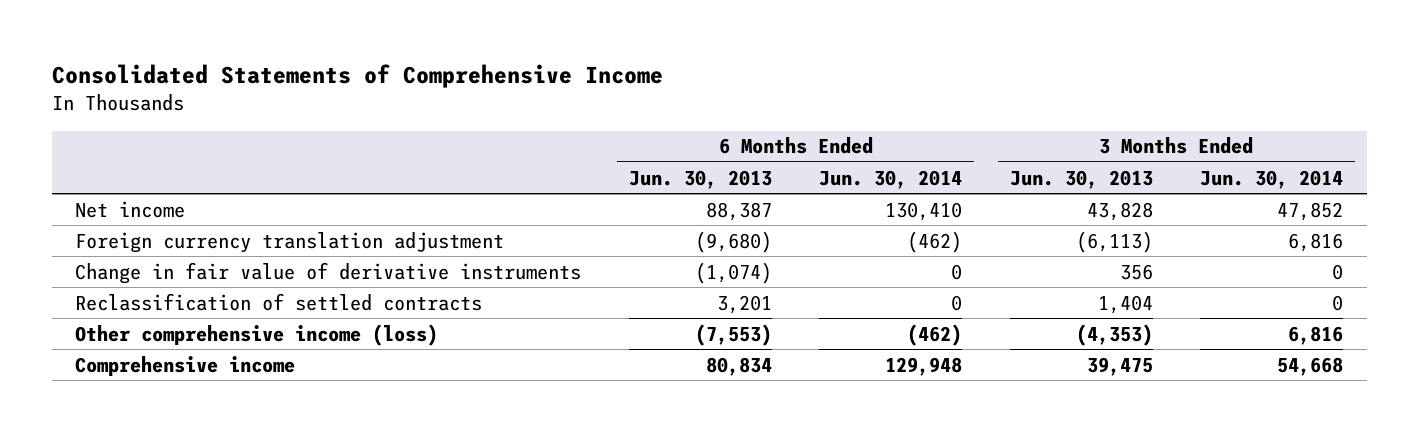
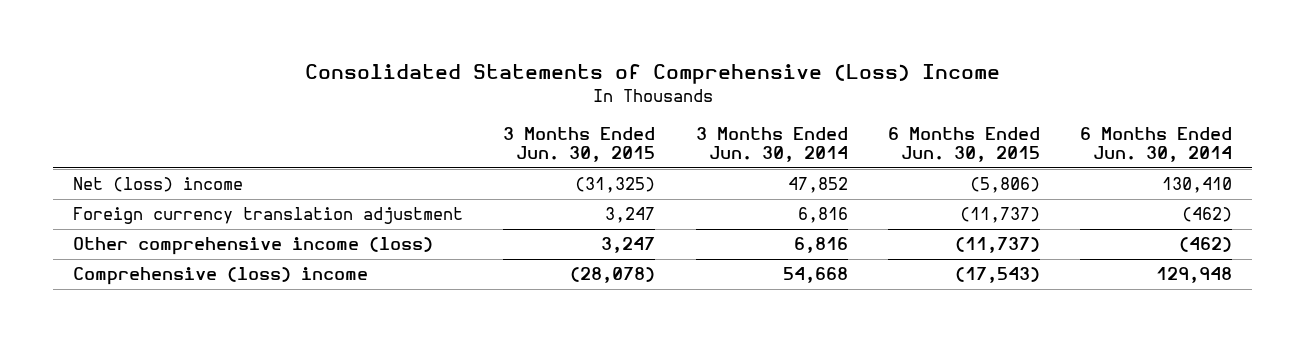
[51,64,663,89] Consolidated Statements of Comprehensive Income -> [304,64,1000,85] Consolidated Statements of Comprehensive (Loss) Income
[628,169,772,189] Jun. 30, 2013 -> none
[1009,169,1153,189] Jun. 30, 2013 -> none
none -> [503,126,656,162] 3 Months Ended Jun. 30, 2015
none -> [887,126,1040,162] 6 Months Ended Jun. 30, 2015
[75,200,186,218] Net income -> [73,177,244,193] Net (loss) income
[75,261,582,284] Change in fair value of derivative instruments -> none
[75,292,483,311] Reclassification of settled contracts -> none
[75,355,296,376] Comprehensive income -> [73,267,369,286] Comprehensive (loss) income

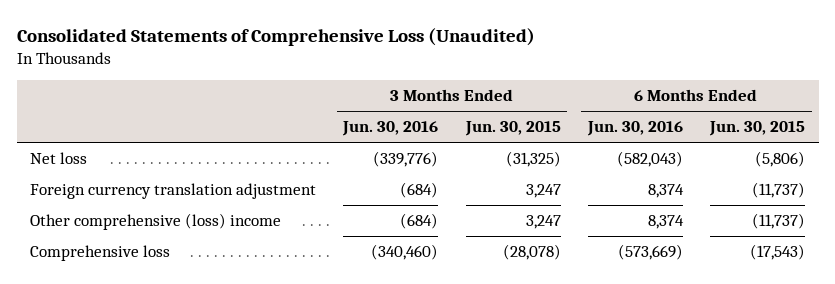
[304,64,1000,85] Consolidated Statements of Comprehensive (Loss) Income -> [16,27,535,46] Consolidated Statements of Comprehensive Loss (Unaudited)
[695,126,848,162] 3 Months Ended Jun. 30, 2014 -> none
[1080,126,1233,162] 6 Months Ended Jun. 30, 2014 -> none
none -> [342,121,439,137] Jun. 30, 2016
none -> [586,121,683,137] Jun. 30, 2016
[73,177,244,193] Net (loss) income -> [30,152,88,165] Net loss
[73,237,434,256] Other comprehensive income (loss) -> [30,213,282,231] Other comprehensive (loss) income
[73,267,369,286] Comprehensive (loss) income -> [30,245,171,262] Comprehensive loss

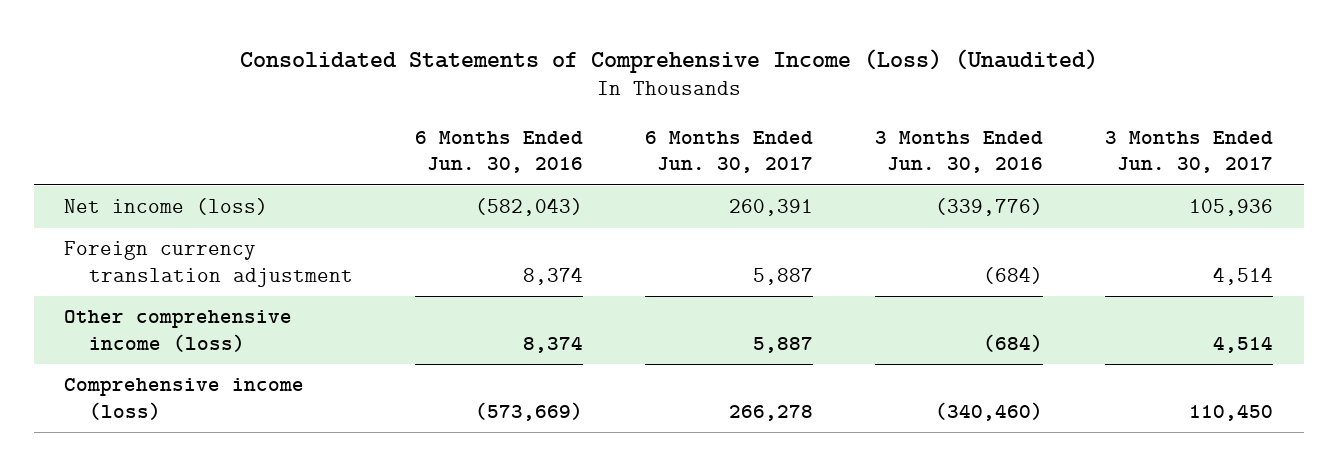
[16,27,535,46] Consolidated Statements of Comprehensive Loss (Unaudited) -> [239,48,1098,73] Consolidated Statements of Comprehensive Income (Loss) (Unaudited)
[464,121,561,137] Jun. 30, 2015 -> none
[708,121,805,137] Jun. 30, 2015 -> none
none -> [645,130,814,174] 6 Months Ended Jun. 30, 2017
none -> [1104,130,1273,174] 3 Months Ended Jun. 30, 2017
[30,152,88,165] Net loss -> [64,198,269,216] Net income (loss)
[30,213,282,231] Other comprehensive (loss) income -> [64,310,293,352] Other comprehensive income (loss)
[30,245,171,262] Comprehensive loss -> [64,378,305,420] Comprehensive income (loss)

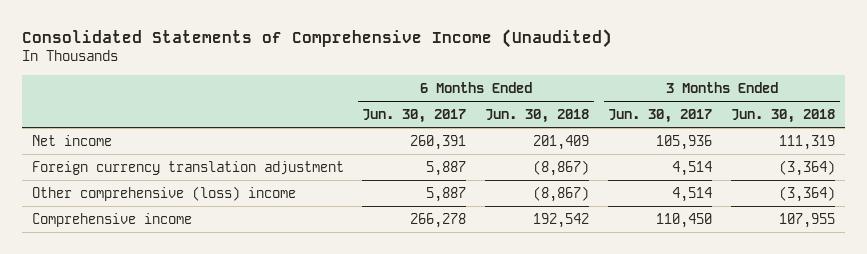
[239,48,1098,73] Consolidated Statements of Comprehensive Income (Loss) (Unaudited) -> [22,29,613,49] Consolidated Statements of Comprehensive Income (Unaudited)
[415,130,584,174] 6 Months Ended Jun. 30, 2016 -> none
[874,130,1043,174] 3 Months Ended Jun. 30, 2016 -> none
none -> [485,108,590,123] Jun. 30, 2018
none -> [731,108,836,123] Jun. 30, 2018
[64,198,269,216] Net income (loss) -> [31,134,112,146] Net income
[64,310,293,352] Other comprehensive income (loss) -> [31,185,296,201] Other comprehensive (loss) income
[64,378,305,420] Comprehensive income (loss) -> [31,212,192,227] Comprehensive income

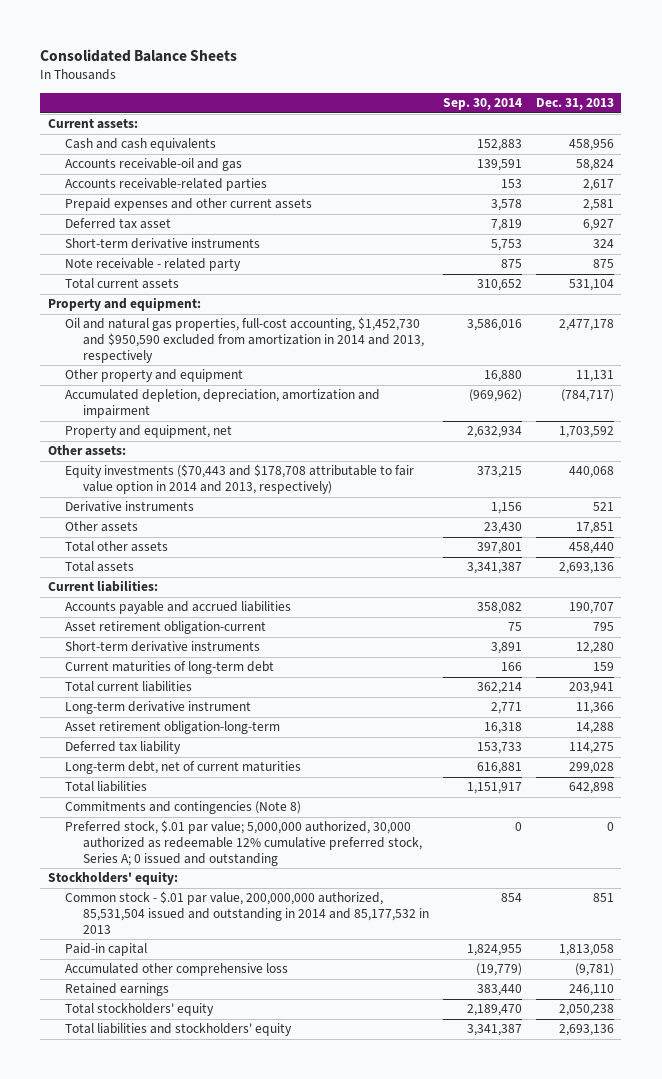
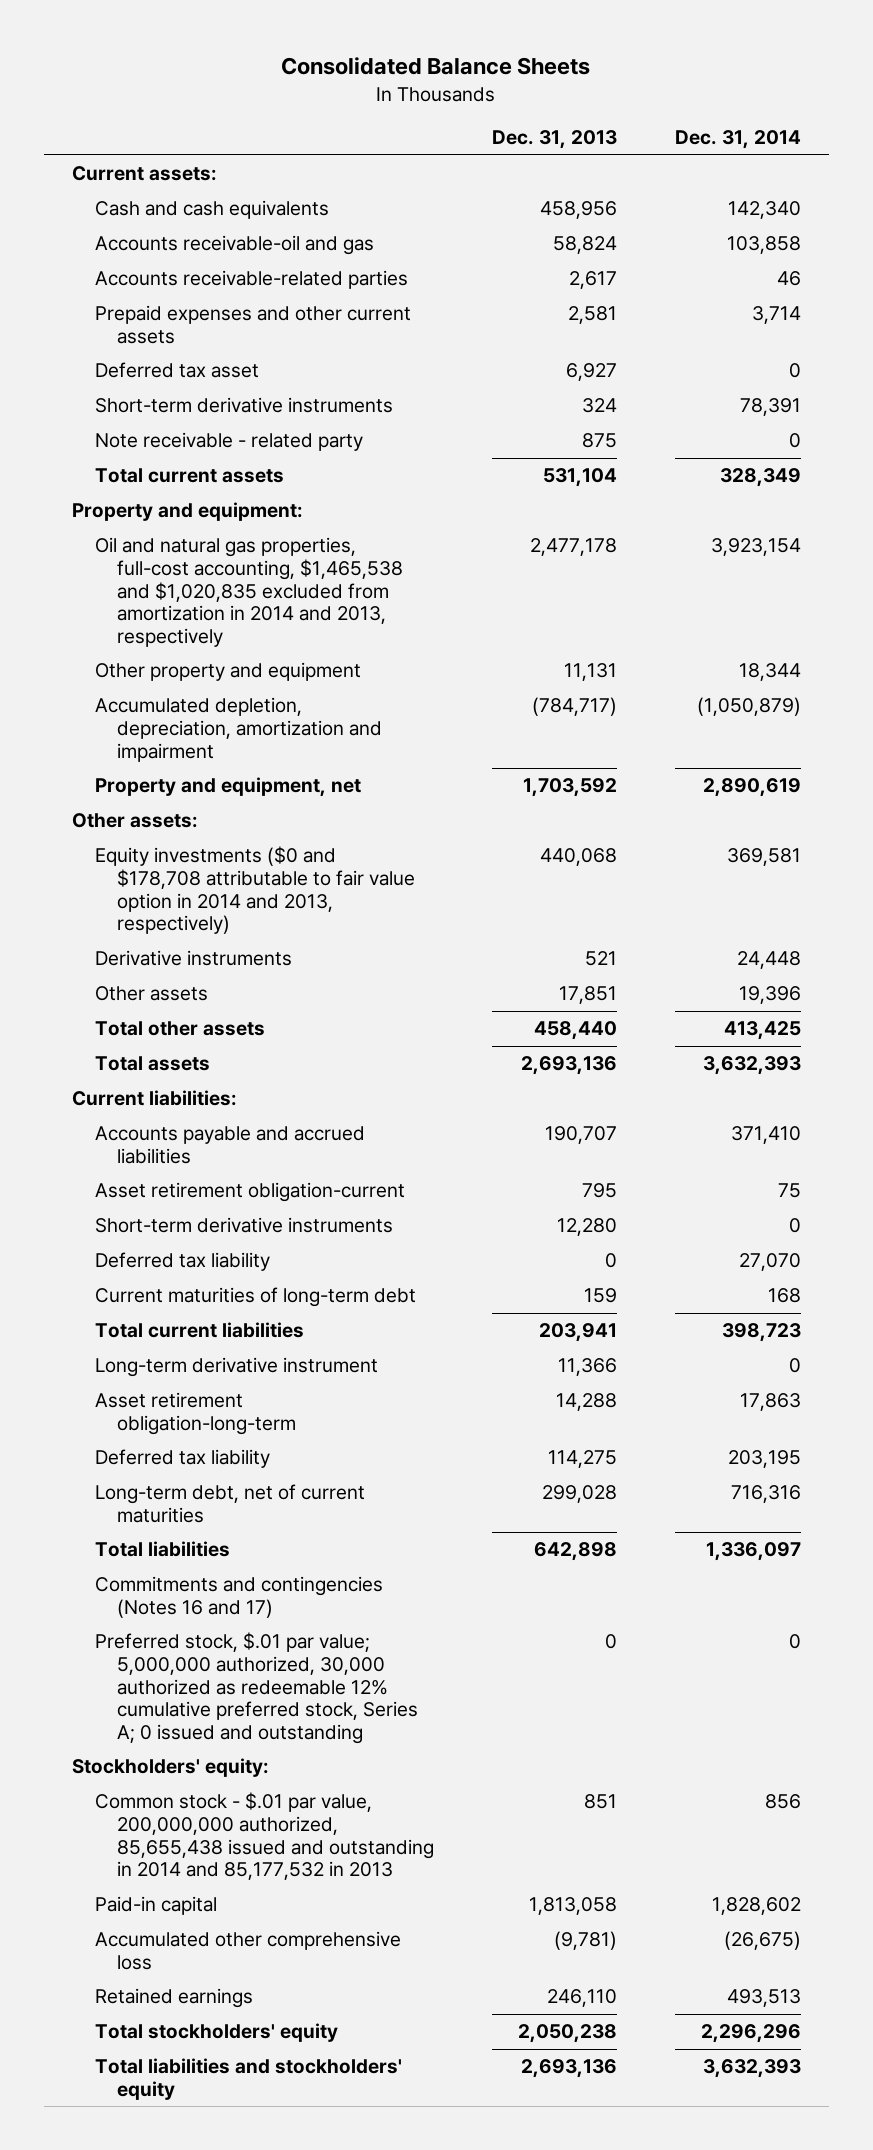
[442,98,522,111] Sep. 30, 2014 -> none
none -> [674,130,801,150] Dec. 31, 2014
[65,317,424,363] Oil and natural gas properties, full-cost accounting, $1,452,730 and $950,590 excluded from amortization in 2014 and 2013, respectively -> [94,537,403,648] Oil and natural gas properties, full-cost accounting, $1,465,538 and $1,020,835 excluded from amortization in 2014 and 2013, respectively
[65,464,415,495] Equity investments ($70,443 and $178,708 attributable to fair value option in 2014 and 2013, respectively) -> [94,846,415,935] Equity investments ($0 and $178,708 attributable to fair value option in 2014 and 2013, respectively)
none -> [94,1252,270,1272] Deferred tax liability
[65,801,302,815] Commitments and contingencies (Note 8) -> [94,1576,383,1618] Commitments and contingencies (Notes 16 and 17)
[65,891,429,934] Common stock - $.01 par value, 200,000,000 authorized, 85,531,504 issued and outstanding in 2014 and 85,177,532 in 2013 -> [94,1792,434,1881] Common stock - $.01 par value, 200,000,000 authorized, 85,655,438 issued and outstanding in 2014 and 85,177,532 in 2013

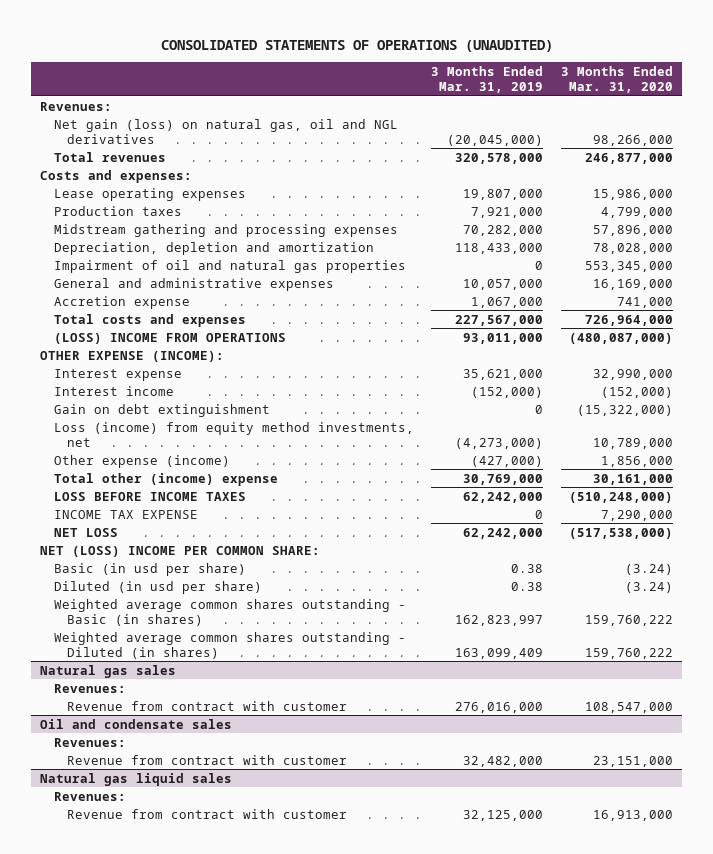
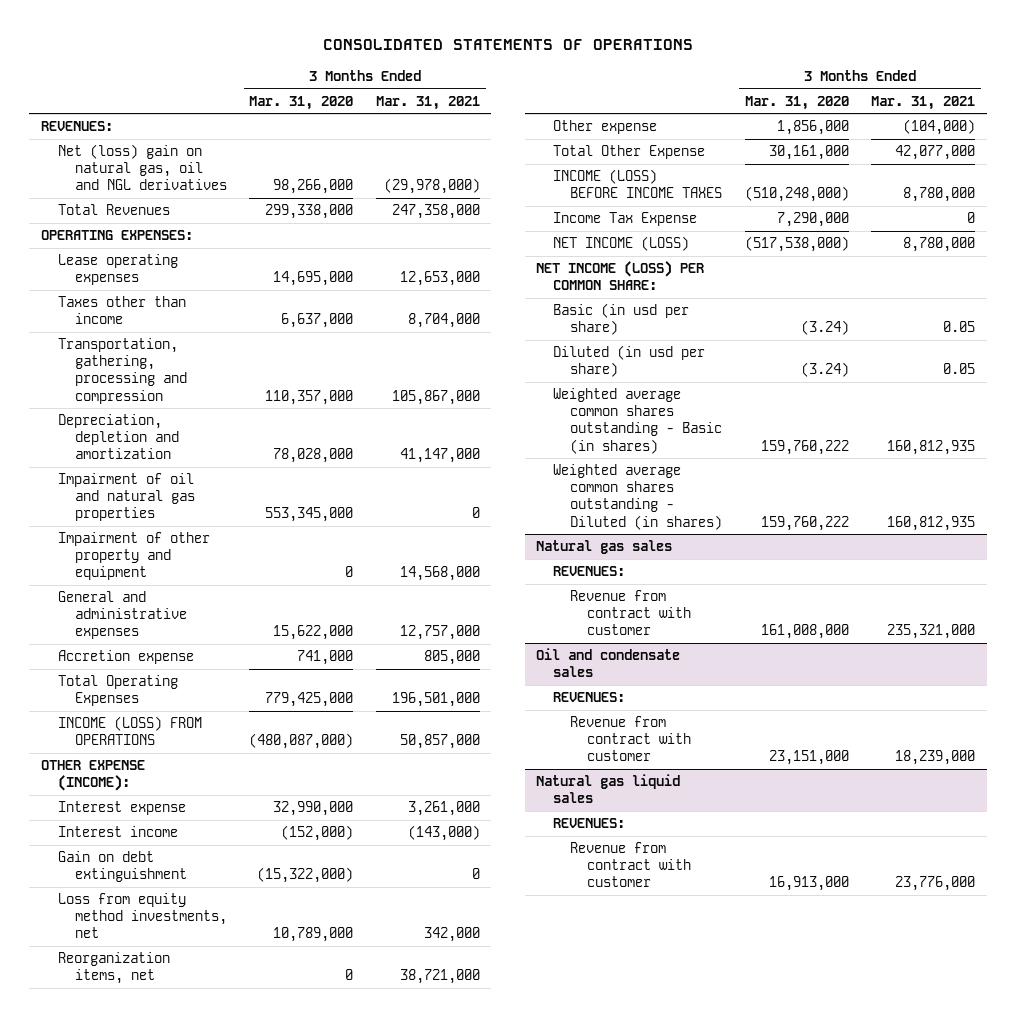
[160,40,553,53] CONSOLIDATED STATEMENTS OF OPERATIONS (UNAUDITED) -> [323,39,694,51] CONSOLIDATED STATEMENTS OF OPERATIONS
[431,66,544,94] 3 Months Ended Mar. 31, 2019 -> none
none -> [375,95,480,110] Mar. 31, 2021
[39,101,112,111] Revenues: -> [40,121,113,132] REVENUES:
[53,118,398,144] Net gain (loss) on natural gas, oil and NGL derivatives -> [57,144,227,191] Net (loss) gain on natural gas, oil and NGL derivatives
[53,151,166,162] Total revenues -> [57,204,170,216] Total Revenues
[585,152,674,164] 246,877,000 -> [265,204,354,220] 299,338,000
[39,169,192,183] Costs and expenses: -> [40,230,193,241] OPERATING EXPENSES:
[593,188,674,200] 15,986,000 -> [273,271,354,287] 14,695,000
[53,205,182,216] Production taxes -> [57,296,186,325] Taxes other than income
[601,206,674,218] 4,799,000 -> [281,313,354,329] 6,637,000
[53,223,398,237] Midstream gathering and processing expenses -> [57,338,187,404] Transportation, gathering, processing and compression
[593,224,674,236] 57,896,000 -> [265,389,354,405] 110,357,000
none -> [57,532,210,581] Impairment of other property and equipment
[593,278,674,290] 16,169,000 -> [273,625,354,641] 15,622,000
[53,313,246,327] Total costs and expenses -> [57,675,178,707] Total Operating Expenses
[585,314,674,326] 726,964,000 -> [265,692,354,708] 779,425,000
[53,332,286,344] (LOSS) INCOME FROM OPERATIONS -> [57,716,202,746] INCOME (LOSS) FROM OPERATIONS
[53,421,414,447] Loss (income) from equity method investments, net -> [57,893,227,939] Loss from equity method investments, net
none -> [57,952,170,985] Reorganization items, net
[53,454,230,468] Other expense (income) -> [553,120,658,135] Other expense
[53,472,278,486] Total other (income) expense -> [553,145,706,160] Total Other Expense
[53,491,246,501] LOSS BEFORE INCOME TAXES -> [553,169,723,199] INCOME (LOSS) BEFORE INCOME TAXES
[53,509,198,519] INCOME TAX EXPENSE -> [553,212,698,227] Income Tax Expense
[53,527,118,537] NET LOSS -> [553,236,690,252] NET INCOME (LOSS)
[39,545,320,557] NET (LOSS) INCOME PER COMMON SHARE: -> [536,261,705,291] NET INCOME (LOSS) PER COMMON SHARE:
[53,683,126,693] Revenues: -> [553,566,626,577] REVENUES:
[585,701,674,713] 108,547,000 -> [760,624,849,640] 161,008,000
[53,737,126,747] Revenues: -> [553,692,626,703] REVENUES:
[53,791,126,801] Revenues: -> [553,818,626,829] REVENUES:

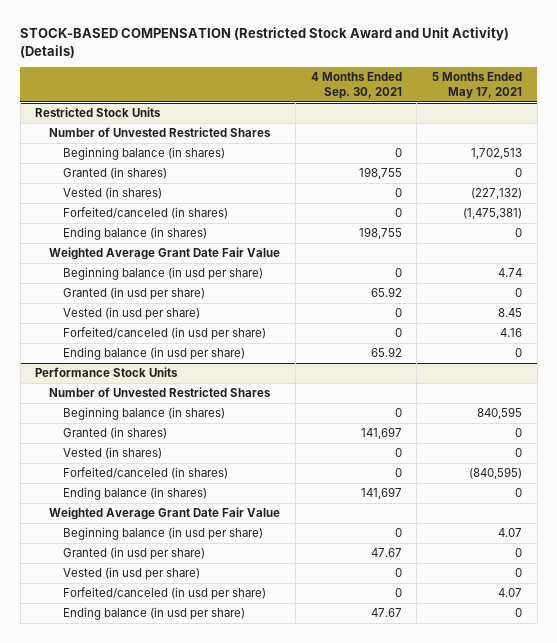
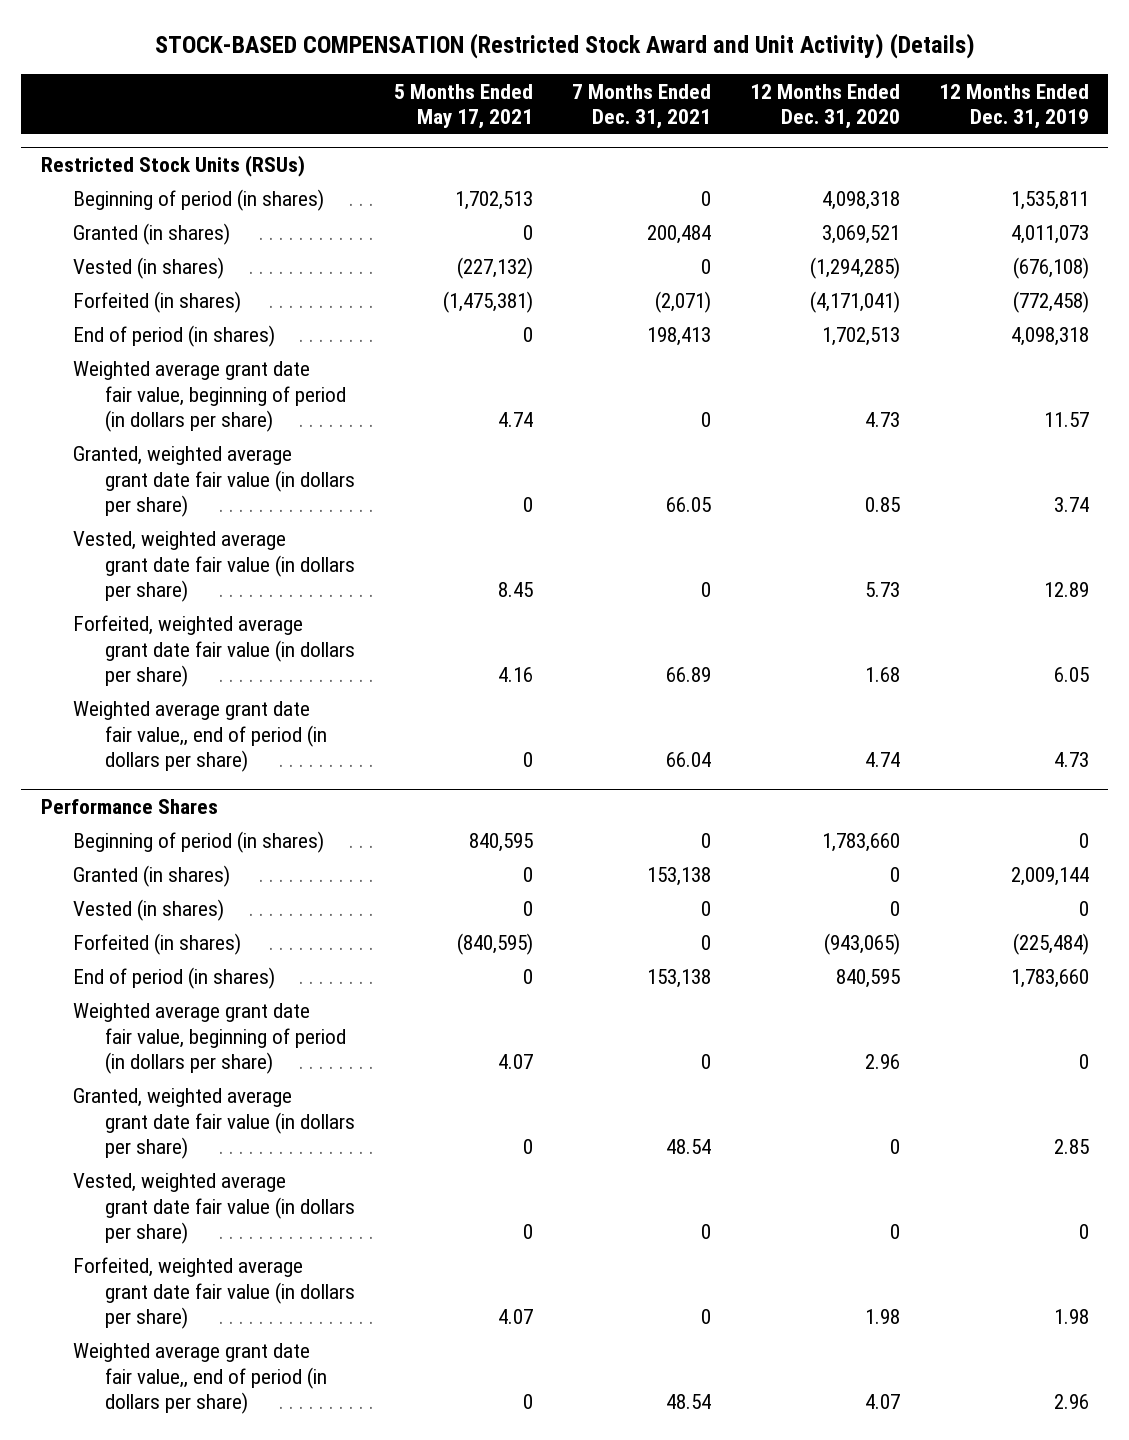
[310,72,402,100] 4 Months Ended Sep. 30, 2021 -> none
none -> [571,83,711,130] 7 Months Ended Dec. 31, 2021
none -> [749,83,900,130] 12 Months Ended Dec. 31, 2020
none -> [938,83,1089,130] 12 Months Ended Dec. 31, 2019
[49,127,272,138] Number of Unvested Restricted Shares -> none
[35,107,162,118] Restricted Stock Units -> [40,155,305,178] Restricted Stock Units (RSUs)
[62,147,225,161] Beginning balance (in shares) -> [72,189,324,212] Beginning of period (in shares)
[49,247,281,261] Weighted Average Grant Date Fair Value -> none
[49,387,272,398] Number of Unvested Restricted Shares -> none
[62,207,228,220] Forfeited/canceled (in shares) -> [72,291,241,314] Forfeited (in shares)
[62,227,207,241] Ending balance (in shares) -> [72,325,275,348] End of period (in shares)
[62,267,263,281] Beginning balance (in usd per share) -> [72,361,346,432] Weighted average grant date fair value, beginning of period (in dollars per share)
[62,287,205,301] Granted (in usd per share) -> [72,446,355,517] Granted, weighted average grant date fair value (in dollars per share)
[62,307,200,321] Vested (in usd per share) -> [72,531,355,602] Vested, weighted average grant date fair value (in dollars per share)
[62,327,266,341] Forfeited/canceled (in usd per share) -> [72,615,355,687] Forfeited, weighted average grant date fair value (in dollars per share)
[62,347,245,361] Ending balance (in usd per share) -> [72,701,327,772] Weighted average grant date fair value,, end of period (in dollars per share)
[35,367,179,378] Performance Stock Units -> [40,799,218,815] Performance Shares
[62,407,225,421] Beginning balance (in shares) -> [72,831,324,854] Beginning of period (in shares)
[49,507,281,521] Weighted Average Grant Date Fair Value -> none
[62,467,228,480] Forfeited/canceled (in shares) -> [72,933,241,956] Forfeited (in shares)
[62,487,207,501] Ending balance (in shares) -> [72,967,275,990] End of period (in shares)
[62,527,263,541] Beginning balance (in usd per share) -> [72,1003,346,1074] Weighted average grant date fair value, beginning of period (in dollars per share)
[62,547,205,561] Granted (in usd per share) -> [72,1088,355,1159] Granted, weighted average grant date fair value (in dollars per share)
[62,567,200,581] Vested (in usd per share) -> [72,1173,355,1244] Vested, weighted average grant date fair value (in dollars per share)
[62,587,266,601] Forfeited/canceled (in usd per share) -> [72,1257,355,1329] Forfeited, weighted average grant date fair value (in dollars per share)
[62,607,245,621] Ending balance (in usd per share) -> [72,1343,327,1414] Weighted average grant date fair value,, end of period (in dollars per share)

